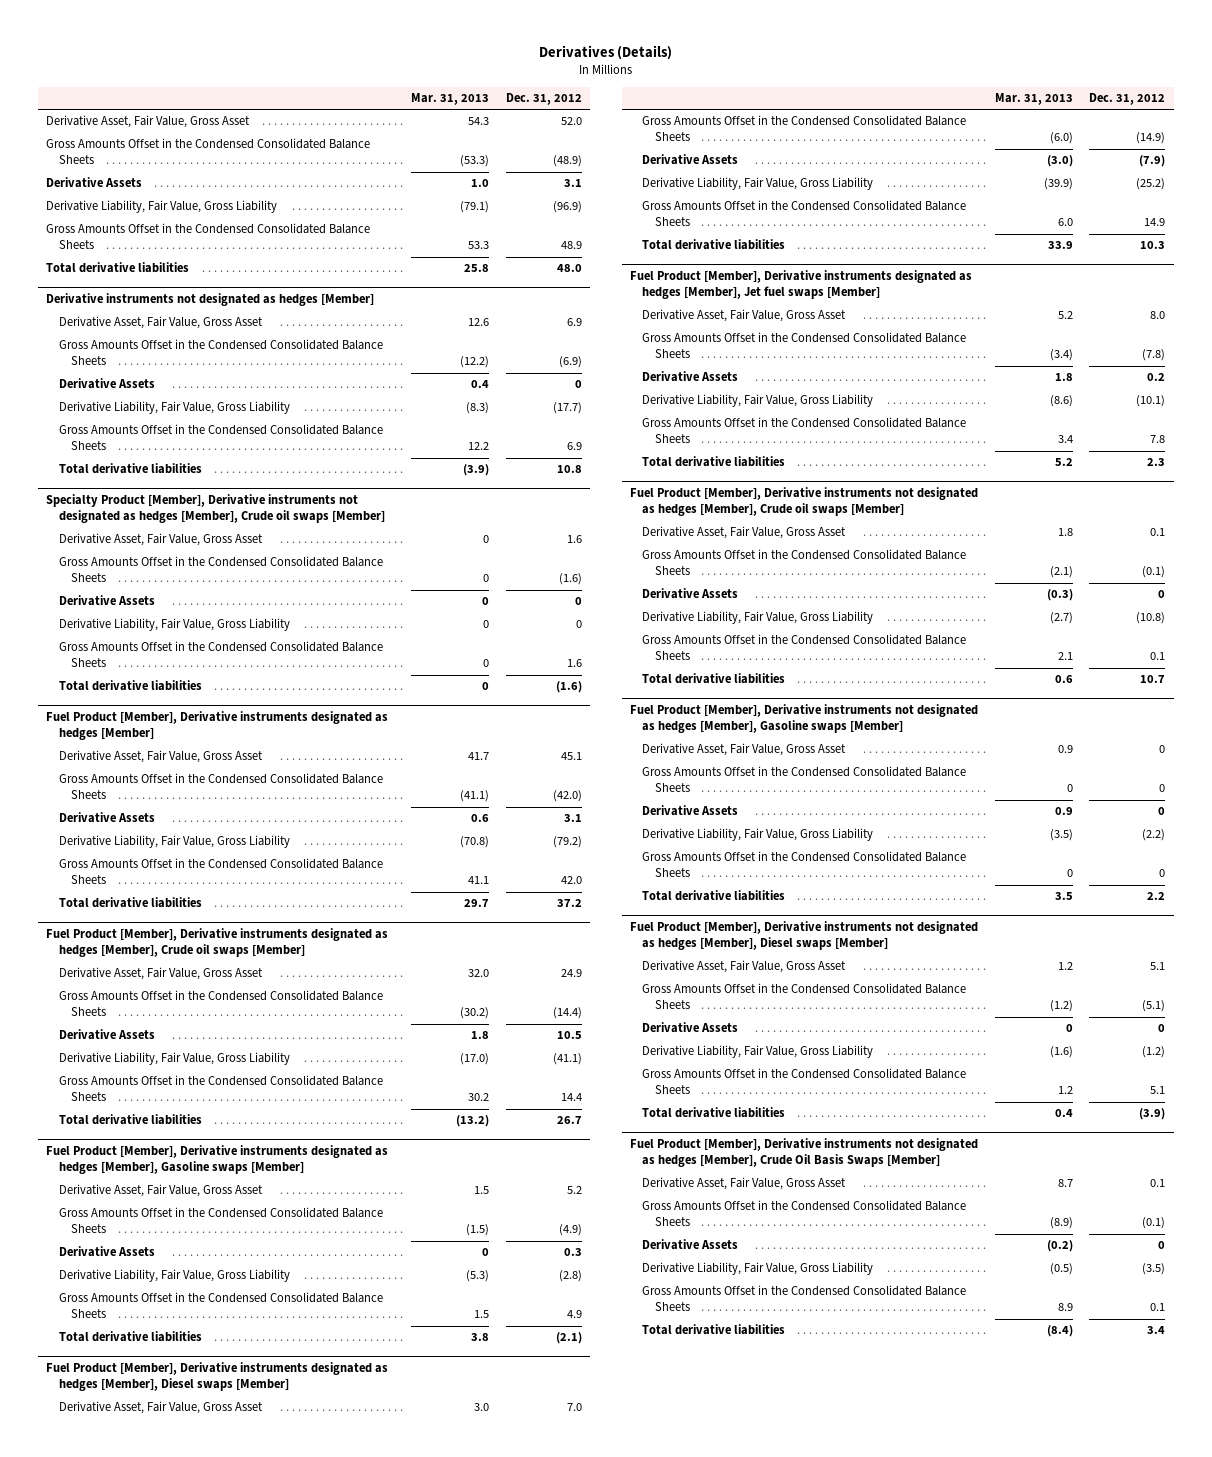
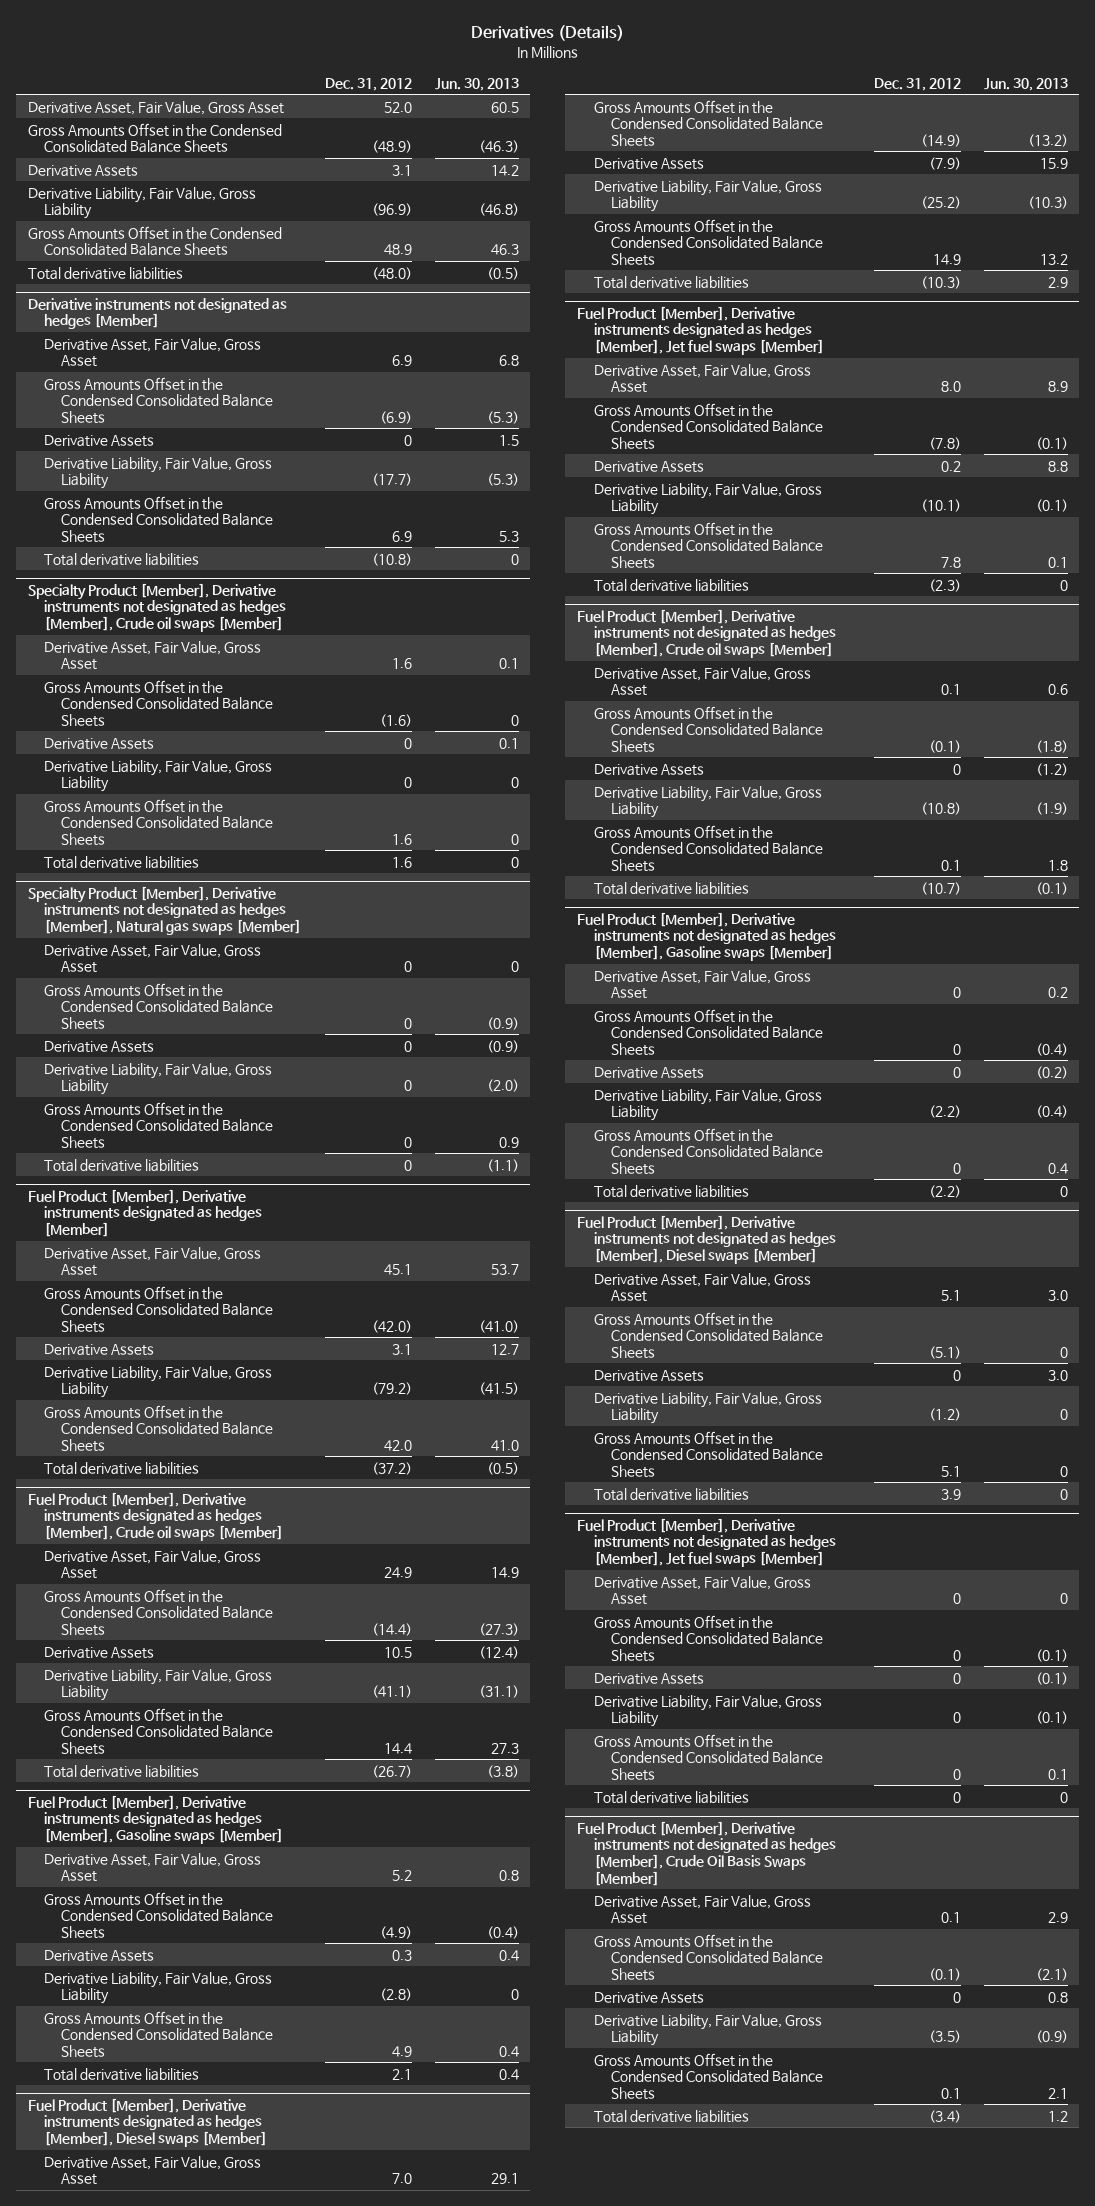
[411,93,490,106] Mar. 31, 2013 -> none
none -> [434,77,519,91] Jun. 30, 2013
[556,264,582,273] 48.0 -> [371,266,412,280] (48.0)
[556,465,582,474] 10.8 -> [371,552,412,566] (10.8)
[555,681,582,694] (1.6) -> [391,856,412,868] 1.6
none -> [27,885,302,936] Specialty Product [Member], Derivative instruments not designated as hedges [Member], Natural gas swaps [Member]
none -> [44,943,262,974] Derivative Asset, Fair Value, Gross Asset
none -> [44,982,274,1030] Gross Amounts Offset in the Condensed Consolidated Balance Sheets
none -> [44,1040,155,1053] Derivative Assets
none -> [44,1062,273,1096] Derivative Liability, Fair Value, Gross Liability
none -> [44,1101,274,1149] Gross Amounts Offset in the Condensed Consolidated Balance Sheets
none -> [44,1158,200,1172] Total derivative liabilities
[556,899,582,908] 37.2 -> [371,1461,412,1475] (37.2)
[556,1116,582,1125] 26.7 -> [371,1764,412,1778] (26.7)
[555,1332,582,1345] (2.1) -> [391,2068,412,2080] 2.1
[1140,241,1166,250] 10.3 -> [920,275,961,289] (10.3)
[1147,458,1166,467] 2.3 -> [928,578,961,592] (2.3)
[1140,675,1166,684] 10.7 -> [920,881,961,895] (10.7)
[1147,892,1166,901] 2.2 -> [928,1184,961,1198] (2.2)
[1139,1108,1166,1121] (3.9) -> [940,1488,961,1500] 3.9
none -> [576,1517,836,1568] Fuel Product [Member], Derivative instruments not designated as hedges [Member], Jet fuel swaps [Member]
none -> [593,1575,811,1606] Derivative Asset, Fair Value, Gross Asset
none -> [593,1614,823,1662] Gross Amounts Offset in the Condensed Consolidated Balance Sheets
none -> [593,1672,704,1685] Derivative Assets
none -> [593,1694,822,1728] Derivative Liability, Fair Value, Gross Liability
none -> [593,1733,823,1781] Gross Amounts Offset in the Condensed Consolidated Balance Sheets
none -> [593,1790,749,1804] Total derivative liabilities
[1147,1326,1166,1335] 3.4 -> [928,2109,961,2123] (3.4)

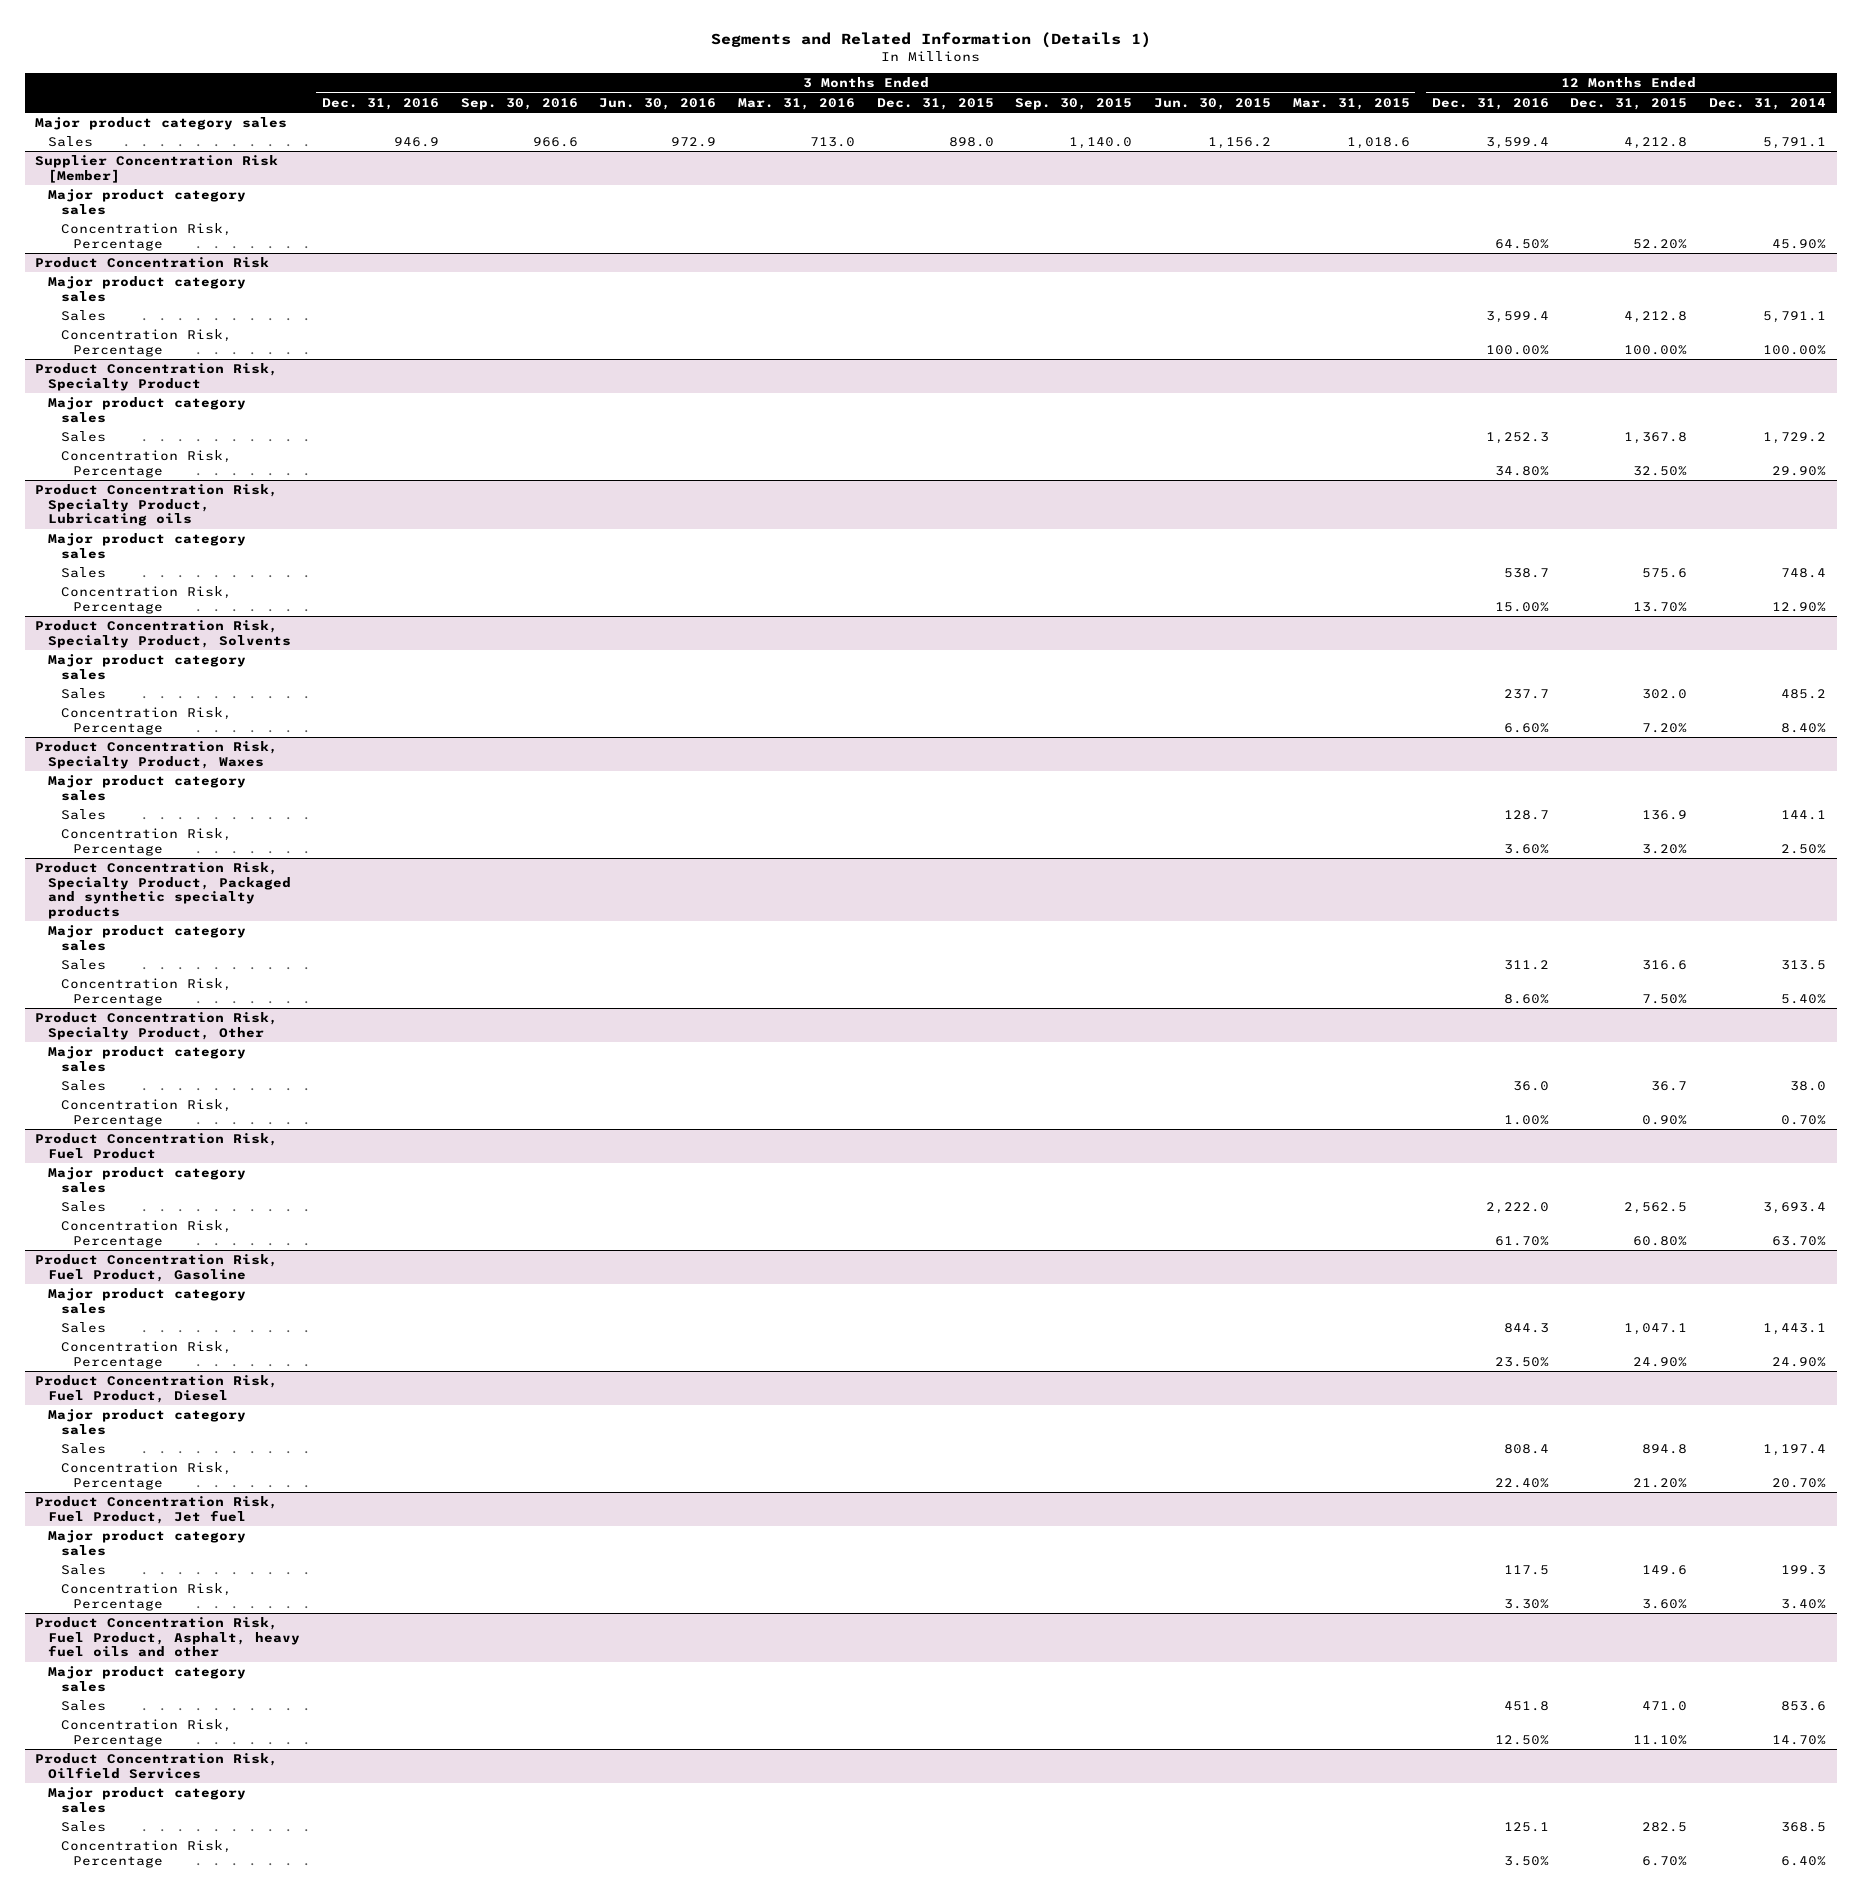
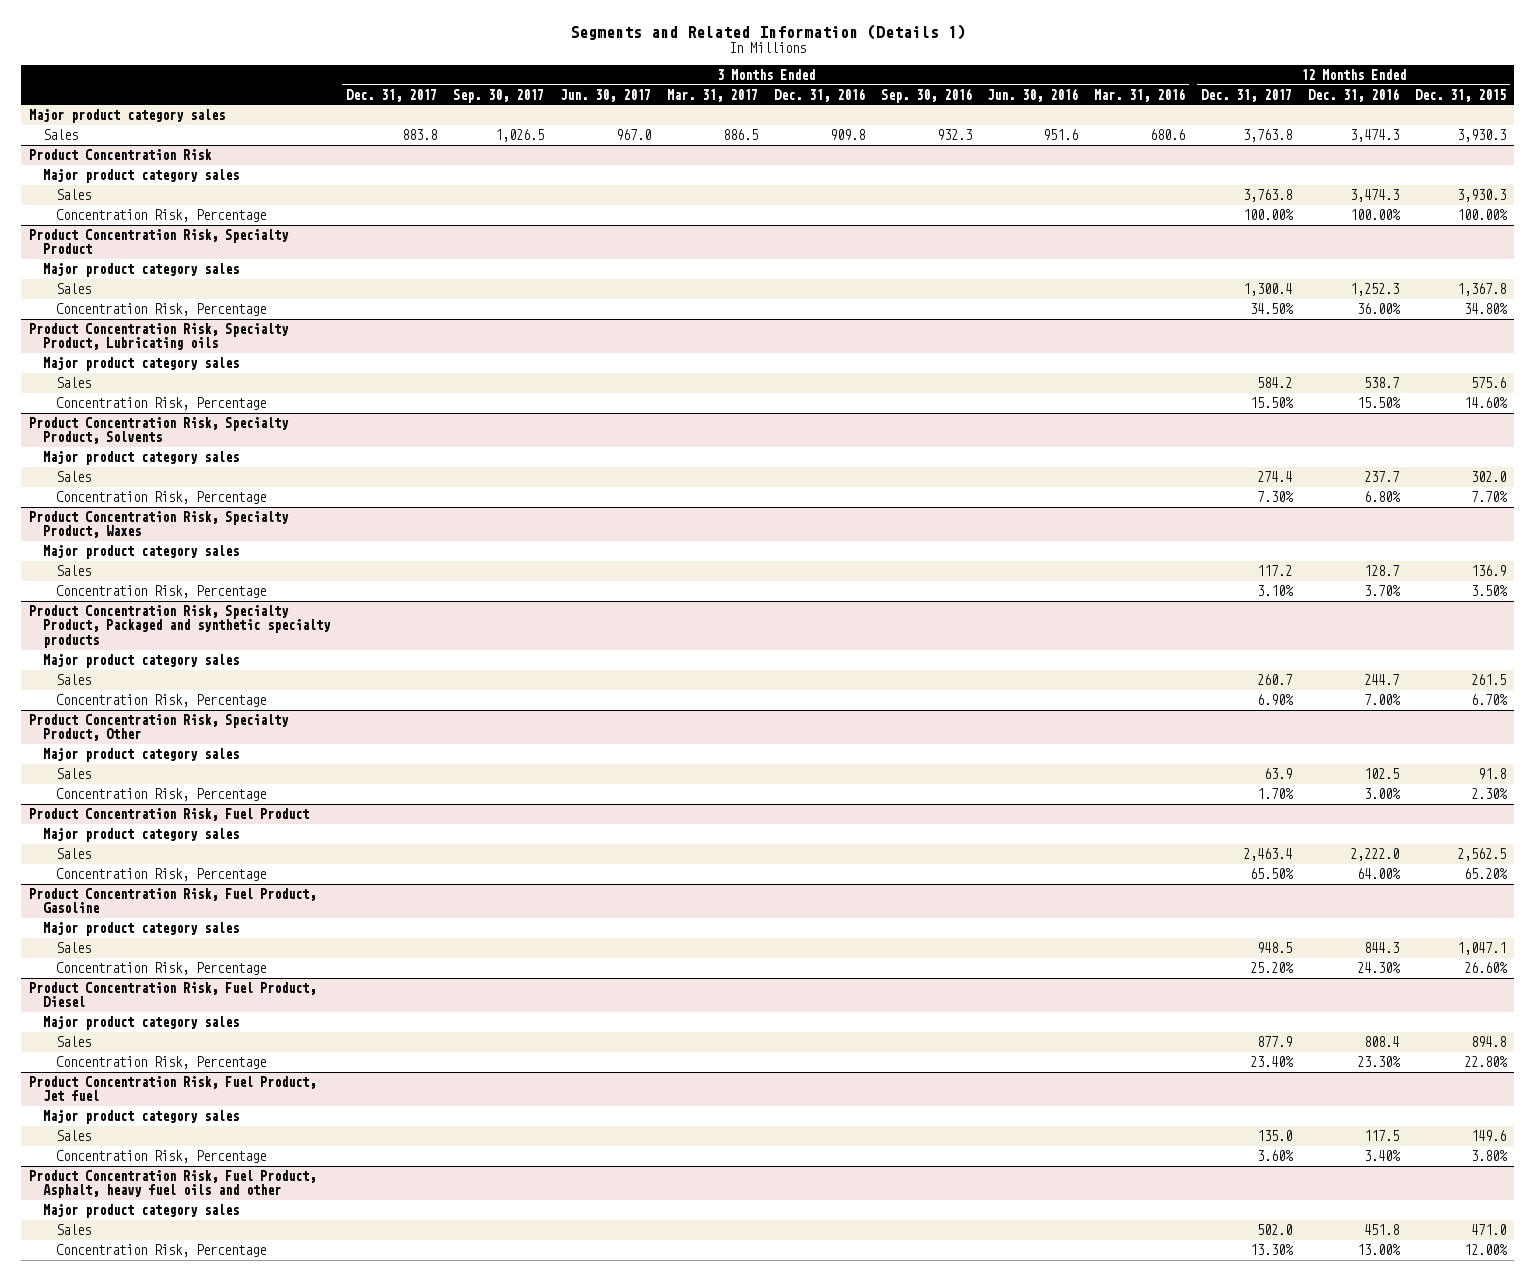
[876,97,994,110] Dec. 31, 2015 -> none
[1015,97,1133,110] Sep. 30, 2015 -> none
[1154,97,1272,110] Jun. 30, 2015 -> none
[1292,97,1410,110] Mar. 31, 2015 -> none
[1708,97,1826,110] Dec. 31, 2014 -> none
none -> [345,88,437,102] Dec. 31, 2017
none -> [452,88,544,103] Sep. 30, 2017
none -> [559,88,651,102] Jun. 30, 2017
none -> [666,88,758,102] Mar. 31, 2017
none -> [1201,88,1293,102] Dec. 31, 2017
[35,155,279,183] Supplier Concentration Risk [Member] -> none
[48,189,247,215] Major product category sales -> none
[60,223,232,251] Concentration Risk, Percentage -> none
[393,137,439,148] 946.9 -> [829,129,865,141] 909.8
[532,137,578,148] 966.6 -> [936,129,972,141] 932.3
[671,137,717,148] 972.9 -> [1043,129,1079,141] 951.6
[809,137,855,148] 713.0 -> [1150,129,1186,141] 680.6
[1485,137,1549,150] 3,599.4 -> [1350,129,1400,143] 3,474.3
[1624,137,1688,150] 4,212.8 -> [1457,129,1507,143] 3,930.3
[1485,311,1549,324] 3,599.4 -> [1350,189,1400,203] 3,474.3
[1624,311,1688,324] 4,212.8 -> [1457,189,1507,203] 3,930.3
[1494,465,1549,476] 34.80% -> [1357,303,1402,315] 36.00%
[1633,465,1688,476] 32.50% -> [1464,303,1509,315] 34.80%
[1494,601,1549,612] 15.00% -> [1357,397,1402,409] 15.50%
[1633,601,1688,612] 13.70% -> [1464,397,1509,409] 14.60%
[1503,722,1549,733] 6.60% -> [1364,491,1402,503] 6.80%
[1642,722,1688,733] 7.20% -> [1471,491,1509,503] 7.70%
[1503,843,1549,854] 3.60% -> [1364,585,1402,597] 3.70%
[1642,843,1688,854] 3.20% -> [1471,585,1509,597] 3.50%
[1503,960,1549,971] 311.2 -> [1364,674,1400,686] 244.7
[1642,960,1688,971] 316.6 -> [1471,674,1507,686] 261.5
[1503,993,1549,1004] 8.60% -> [1364,694,1402,706] 7.00%
[1642,993,1688,1004] 7.50% -> [1471,694,1509,706] 6.70%
[1512,1081,1549,1092] 36.0 -> [1364,768,1400,780] 102.5
[1651,1081,1688,1092] 36.7 -> [1478,768,1507,780] 91.8
[1503,1114,1549,1125] 1.00% -> [1364,788,1402,800] 3.00%
[1642,1114,1688,1125] 0.90% -> [1471,788,1509,800] 2.30%
[1494,1235,1549,1246] 61.70% -> [1357,868,1402,880] 64.00%
[1633,1235,1688,1246] 60.80% -> [1464,868,1509,880] 65.20%
[1494,1356,1549,1367] 23.50% -> [1357,962,1402,974] 24.30%
[1633,1356,1688,1367] 24.90% -> [1464,962,1509,974] 26.60%
[1494,1477,1549,1488] 22.40% -> [1357,1056,1402,1068] 23.30%
[1633,1477,1688,1488] 21.20% -> [1464,1056,1509,1068] 22.80%
[1503,1598,1549,1609] 3.30% -> [1364,1150,1402,1162] 3.40%
[1642,1598,1688,1609] 3.60% -> [1471,1150,1509,1162] 3.80%
[35,1753,279,1779] Product Concentration Risk, Oilfield Services -> none
[48,1787,247,1813] Major product category sales -> none
[60,1821,106,1833] Sales -> none
[60,1840,232,1868] Concentration Risk, Percentage -> none
[1494,1734,1549,1745] 12.50% -> [1357,1244,1402,1256] 13.00%
[1633,1734,1688,1745] 11.10% -> [1464,1244,1509,1256] 12.00%

